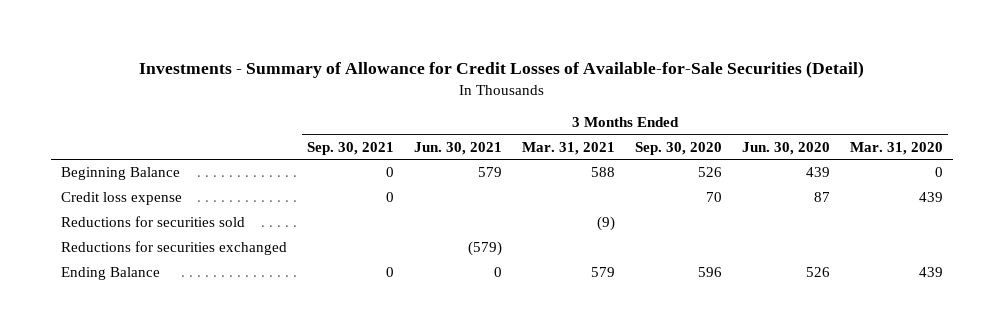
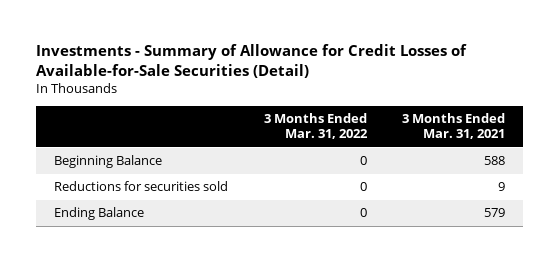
[306,141,394,155] Sep. 30, 2021 -> none
[413,141,502,155] Jun. 30, 2021 -> none
[635,141,723,155] Sep. 30, 2020 -> none
[742,141,831,155] Jun. 30, 2020 -> none
[850,141,944,155] Mar. 31, 2020 -> none
none -> [263,112,368,140] 3 Months Ended Mar. 31, 2022
[60,192,182,206] Credit loss expense -> none
[60,241,287,256] Reductions for securities exchanged -> none
[597,216,616,232] (9) -> [497,182,505,192] 9

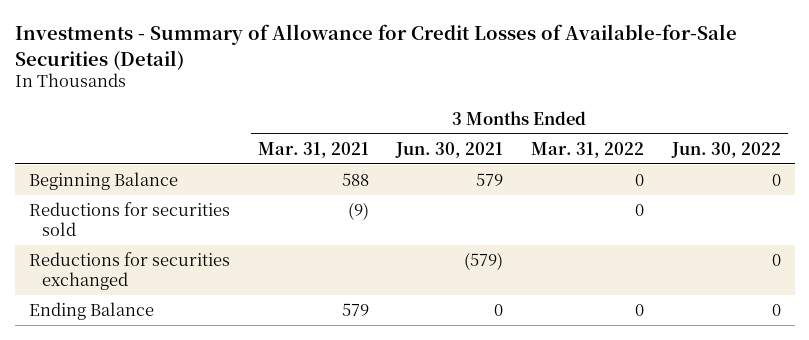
none -> [395,141,504,158] Jun. 30, 2021
none -> [670,141,781,158] Jun. 30, 2022
[497,182,505,192] 9 -> [347,201,369,220] (9)
none -> [28,251,230,290] Reductions for securities exchanged

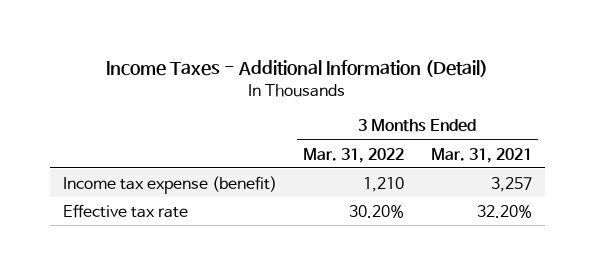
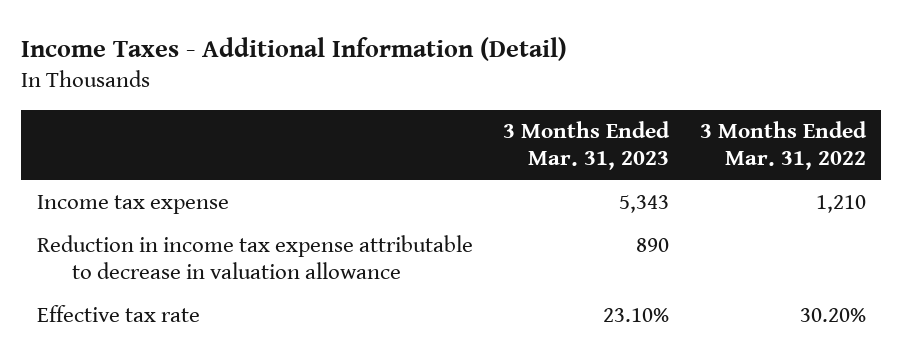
[430,147,532,163] Mar. 31, 2021 -> none
none -> [503,121,671,171] 3 Months Ended Mar. 31, 2023
[63,175,278,194] Income tax expense (benefit) -> [36,195,229,215] Income tax expense
none -> [36,235,473,280] Reduction in income tax expense attributable to decrease in valuation allowance

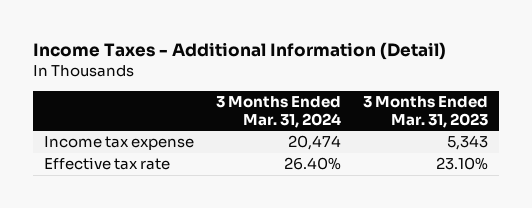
[699,121,867,171] 3 Months Ended Mar. 31, 2022 -> none
none -> [215,95,341,128] 3 Months Ended Mar. 31, 2024
[36,235,473,280] Reduction in income tax expense attributable to decrease in valuation allowance -> none

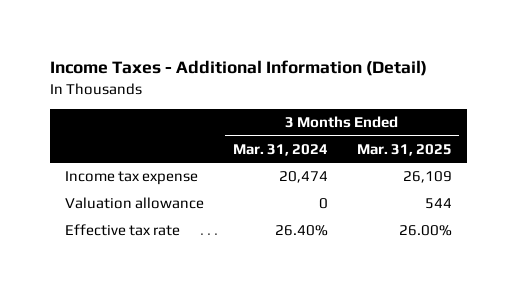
[363,95,489,128] 3 Months Ended Mar. 31, 2023 -> none
none -> [357,143,453,156] Mar. 31, 2025
none -> [64,197,204,210] Valuation allowance

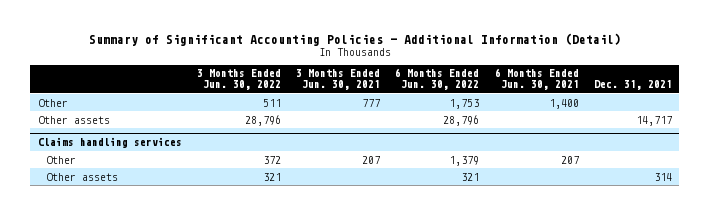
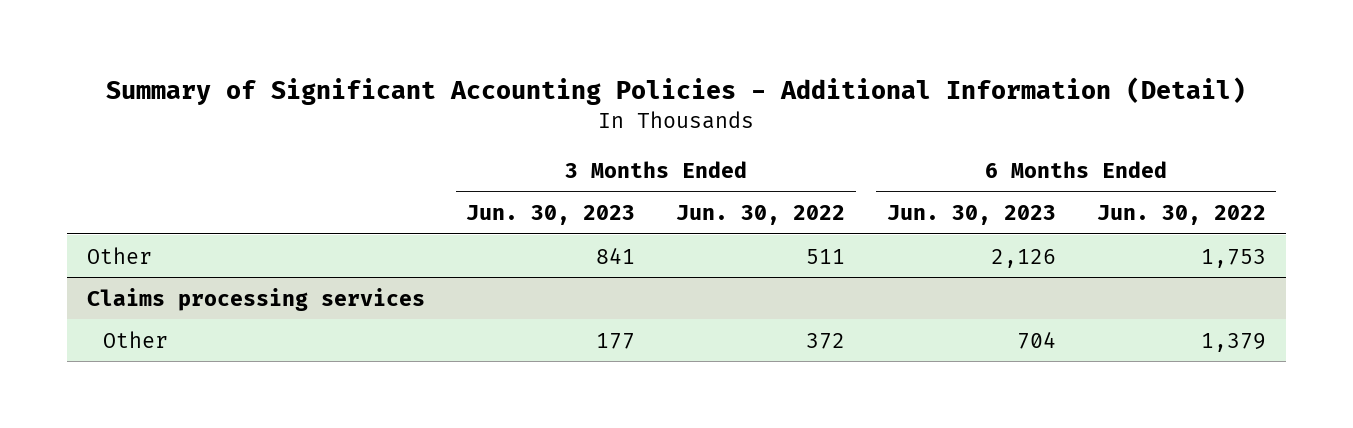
[296,69,381,90] 3 Months Ended Jun. 30, 2021 -> none
[494,68,579,90] 6 Months Ended Jun. 30, 2021 -> none
[593,79,672,90] Dec. 31, 2021 -> none
none -> [466,204,636,225] Jun. 30, 2023
none -> [886,204,1056,225] Jun. 30, 2023
[37,115,110,124] Other assets -> none
[37,137,182,149] Claims handling services -> [87,287,426,311] Claims processing services
[46,172,119,181] Other assets -> none

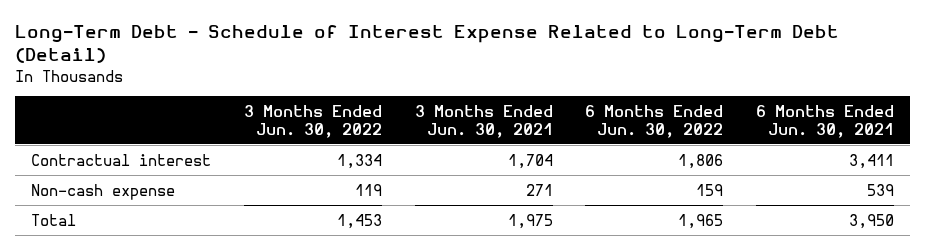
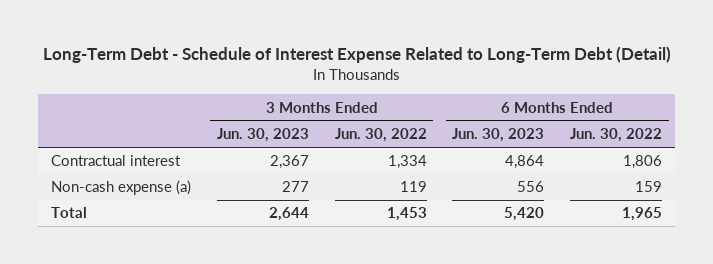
[414,104,553,138] 3 Months Ended Jun. 30, 2021 -> none
[756,104,895,138] 6 Months Ended Jun. 30, 2021 -> none
none -> [216,128,309,143] Jun. 30, 2023
none -> [452,128,545,143] Jun. 30, 2023
[31,183,176,200] Non-cash expense -> [50,180,191,196] Non-cash expense (a)

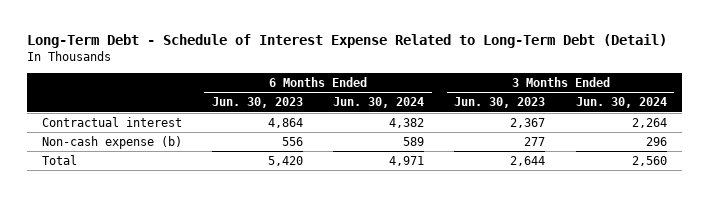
[334,128,427,143] Jun. 30, 2022 -> none
[570,128,663,143] Jun. 30, 2022 -> none
none -> [333,97,425,109] Jun. 30, 2024
none -> [575,97,667,109] Jun. 30, 2024
[50,180,191,196] Non-cash expense (a) -> [41,136,182,150] Non-cash expense (b)

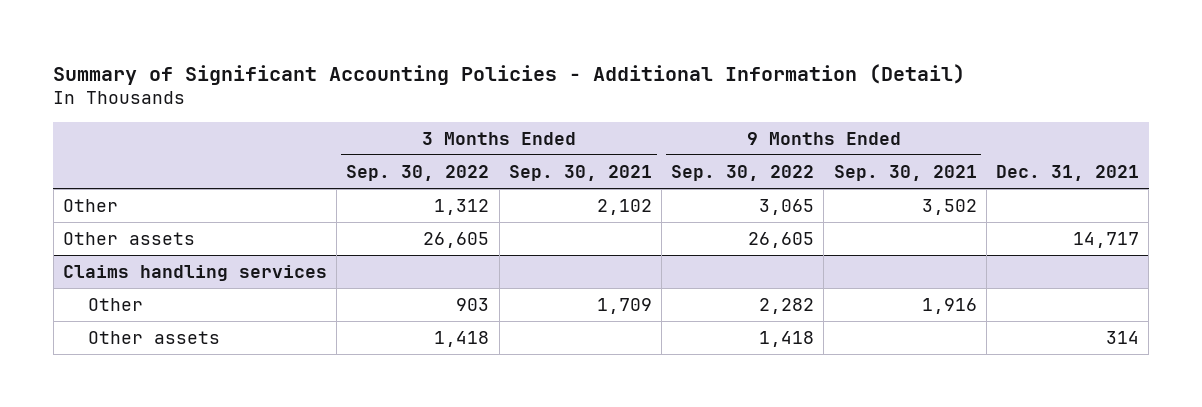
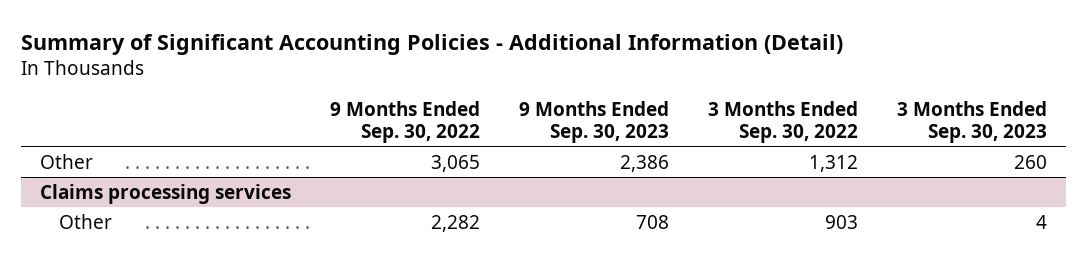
[508,164,652,181] Sep. 30, 2021 -> none
[833,164,977,181] Sep. 30, 2021 -> none
[995,164,1139,181] Dec. 31, 2021 -> none
none -> [518,100,669,144] 9 Months Ended Sep. 30, 2023
none -> [896,100,1047,144] 3 Months Ended Sep. 30, 2023
[62,232,195,246] Other assets -> none
[62,265,327,282] Claims handling services -> [39,183,291,204] Claims processing services
[87,331,220,345] Other assets -> none

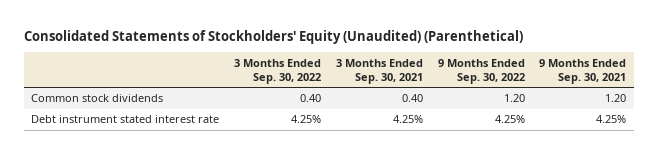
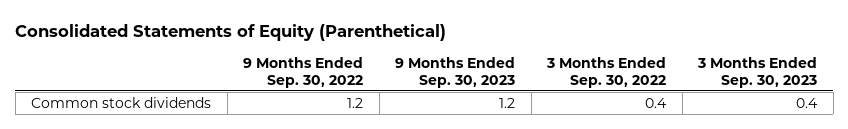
[23,30,523,45] Consolidated Statements of Stockholders' Equity (Unaudited) (Parenthetical) -> [15,24,447,42] Consolidated Statements of Equity (Parenthetical)
[335,58,423,84] 3 Months Ended Sep. 30, 2021 -> none
[539,58,627,84] 9 Months Ended Sep. 30, 2021 -> none
none -> [395,56,516,88] 9 Months Ended Sep. 30, 2023
none -> [697,56,818,88] 3 Months Ended Sep. 30, 2023
[31,115,220,124] Debt instrument stated interest rate -> none
[300,94,322,103] 0.40 -> [645,97,668,108] 0.4
[503,94,525,103] 1.20 -> [347,97,364,108] 1.2

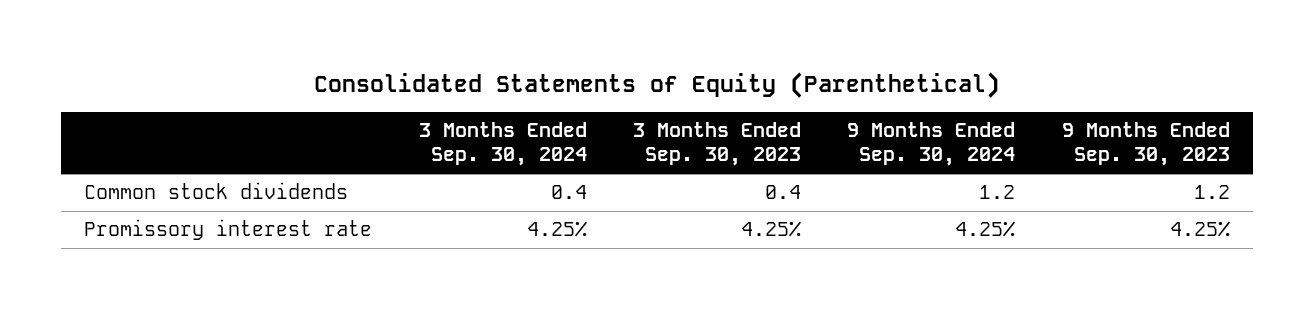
[243,56,364,88] 9 Months Ended Sep. 30, 2022 -> none
[546,56,667,88] 3 Months Ended Sep. 30, 2022 -> none
none -> [418,121,587,167] 3 Months Ended Sep. 30, 2024
none -> [847,121,1016,167] 9 Months Ended Sep. 30, 2024
none -> [84,219,373,241] Promissory interest rate

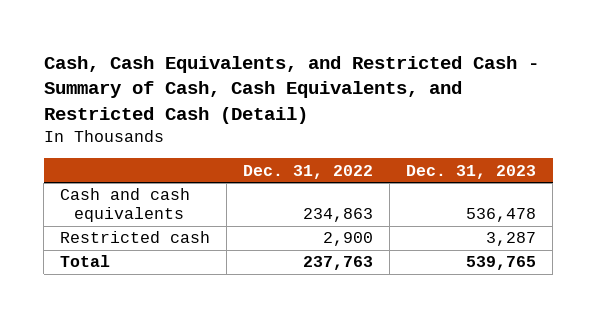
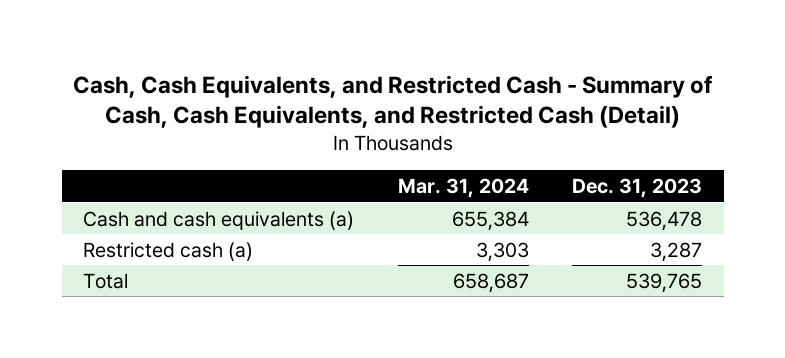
[243,164,374,179] Dec. 31, 2022 -> none
none -> [397,178,529,199] Mar. 31, 2024
[60,188,191,223] Cash and cash equivalents -> [83,210,355,230] Cash and cash equivalents (a)
[60,231,211,244] Restricted cash -> [83,241,254,261] Restricted cash (a)

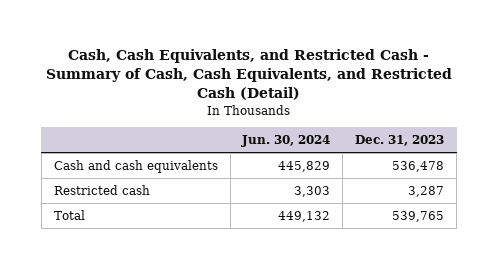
[397,178,529,199] Mar. 31, 2024 -> none
none -> [241,135,331,148] Jun. 30, 2024
[83,210,355,230] Cash and cash equivalents (a) -> [53,160,218,174] Cash and cash equivalents
[83,241,254,261] Restricted cash (a) -> [53,185,150,196] Restricted cash

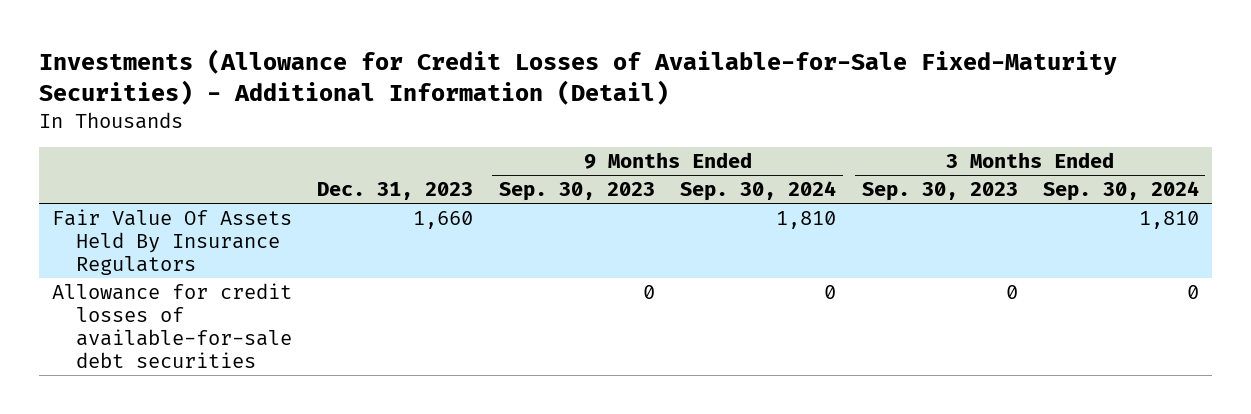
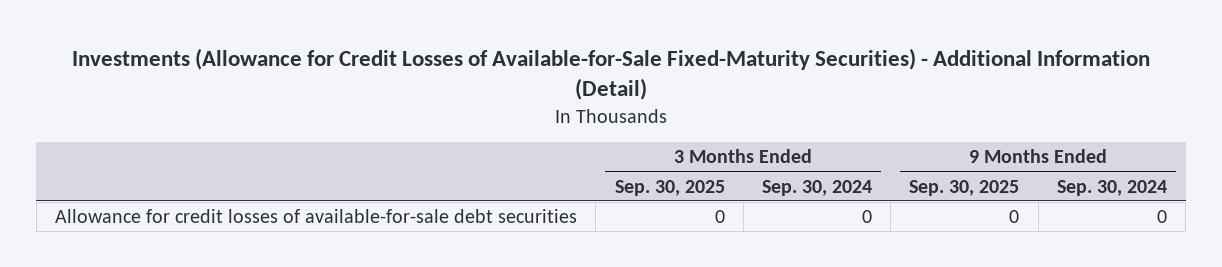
[317,182,474,201] Dec. 31, 2023 -> none
[498,182,655,202] Sep. 30, 2023 -> none
[861,182,1018,202] Sep. 30, 2023 -> none
none -> [614,179,725,196] Sep. 30, 2025
none -> [909,179,1020,196] Sep. 30, 2025
[51,208,292,275] Fair Value Of Assets Held By Insurance Regulators -> none

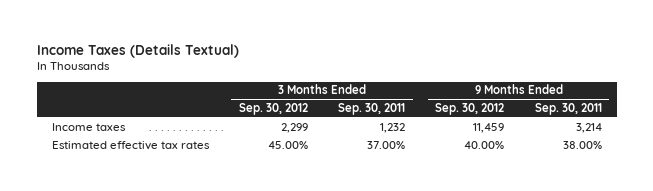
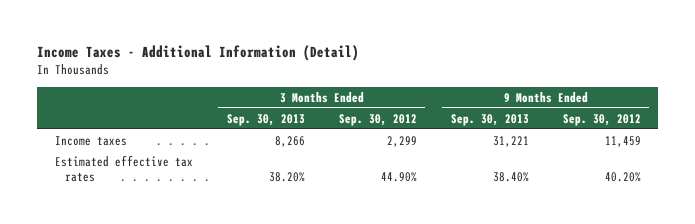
[36,43,239,58] Income Taxes (Details Textual) -> [37,45,360,62] Income Taxes - Additional Information (Detail)
[338,103,406,116] Sep. 30, 2011 -> none
[534,103,602,116] Sep. 30, 2011 -> none
none -> [226,113,305,126] Sep. 30, 2013
none -> [450,113,529,126] Sep. 30, 2013
[267,140,308,149] 45.00% -> [380,171,417,182] 44.90%
[464,140,505,149] 40.00% -> [604,171,641,182] 40.20%

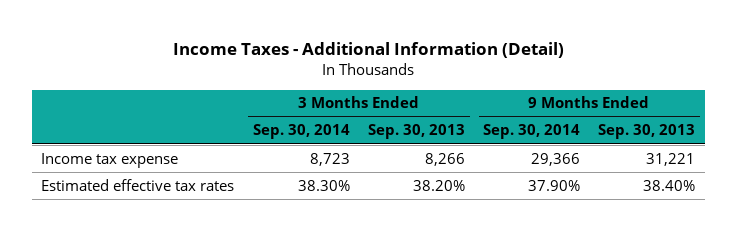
[338,113,417,126] Sep. 30, 2012 -> none
[562,113,641,126] Sep. 30, 2012 -> none
none -> [252,124,350,140] Sep. 30, 2014
none -> [483,124,581,140] Sep. 30, 2014
[54,135,127,146] Income taxes -> [41,152,179,168] Income tax expense

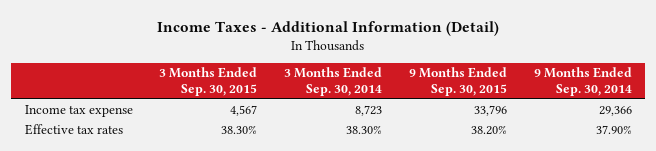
[367,124,465,140] Sep. 30, 2013 -> none
[598,124,696,140] Sep. 30, 2013 -> none
none -> [159,67,258,97] 3 Months Ended Sep. 30, 2015
none -> [409,67,508,97] 9 Months Ended Sep. 30, 2015
[41,178,235,191] Estimated effective tax rates -> [24,124,123,136] Effective tax rates

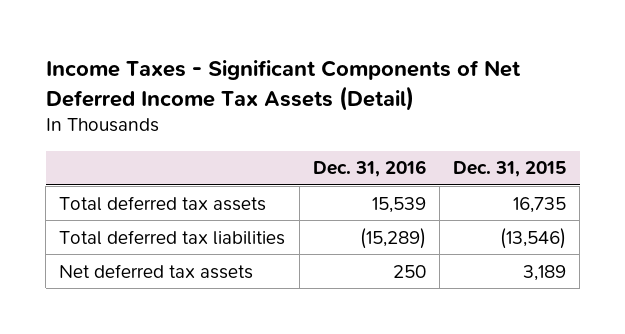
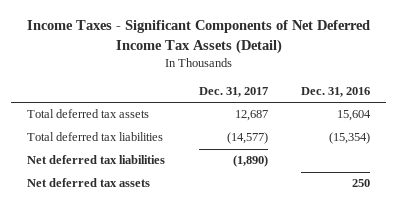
[452,161,566,178] Dec. 31, 2015 -> none
none -> [198,87,268,98] Dec. 31, 2017
[371,196,426,213] 15,539 -> [336,110,371,122] 15,604
[359,227,426,249] (15,289) -> [328,132,370,145] (15,354)
none -> [27,155,166,165] Net deferred tax liabilities

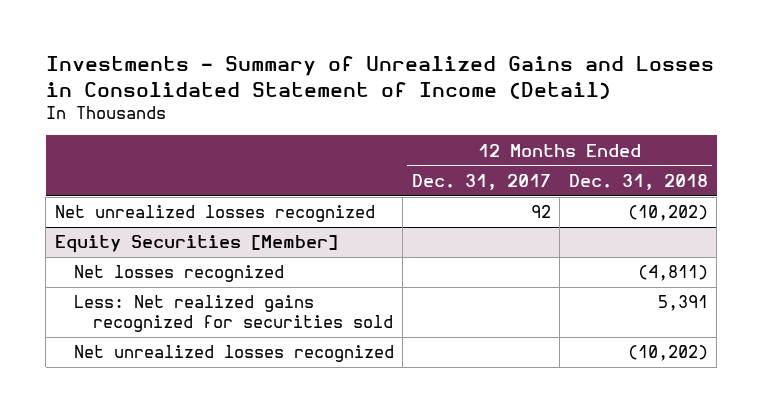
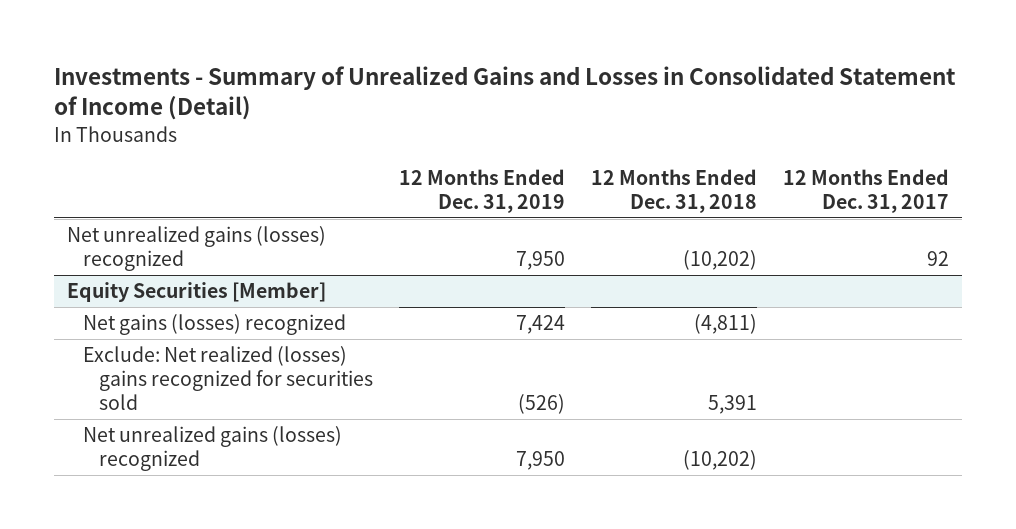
none -> [398,168,565,213] 12 Months Ended Dec. 31, 2019
[54,205,375,223] Net unrealized losses recognized -> [67,226,327,272] Net unrealized gains (losses) recognized
[73,265,284,283] Net losses recognized -> [83,314,347,336] Net gains (losses) recognized
[73,295,394,332] Less: Net realized gains recognized for securities sold -> [83,346,374,410] Exclude: Net realized (losses) gains recognized for securities sold
[73,345,394,363] Net unrealized losses recognized -> [83,426,343,472] Net unrealized gains (losses) recognized

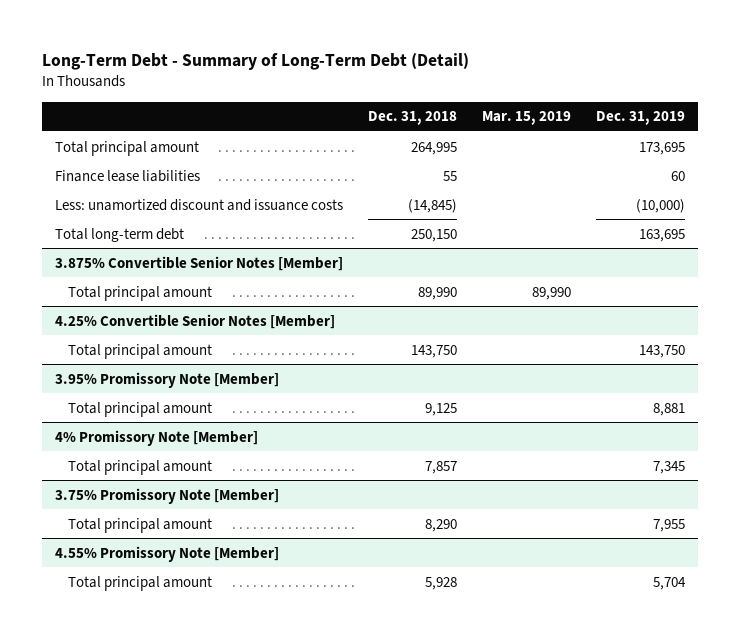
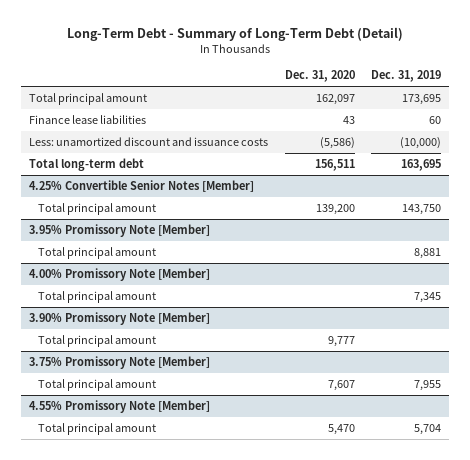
[367,111,457,126] Dec. 31, 2018 -> none
[481,111,571,126] Mar. 15, 2019 -> none
none -> [284,70,355,83] Dec. 31, 2020
[54,255,343,271] 3.875% Convertible Senior Notes [Member] -> none
[67,285,212,301] Total principal amount -> none
[54,429,258,446] 4% Promissory Note [Member] -> [28,268,210,282] 4.00% Promissory Note [Member]
none -> [28,312,210,326] 3.90% Promissory Note [Member]
none -> [37,335,156,348] Total principal amount

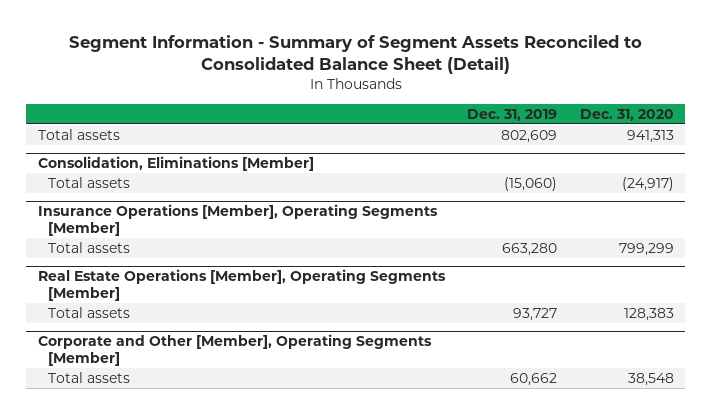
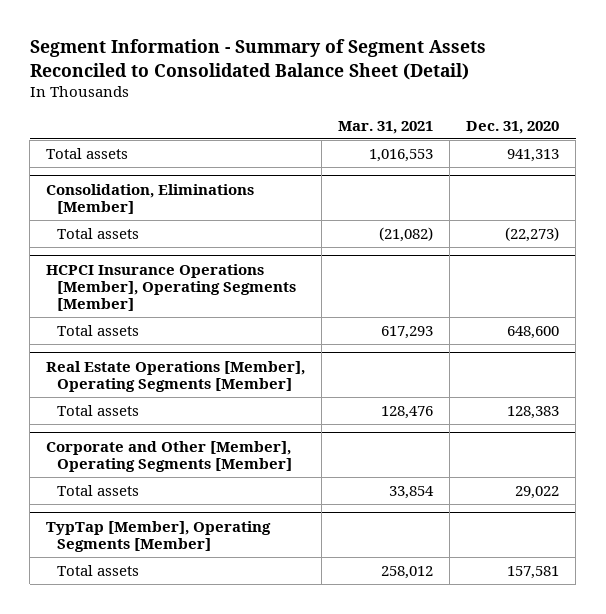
[467,108,558,121] Dec. 31, 2019 -> none
none -> [338,120,434,134] Mar. 31, 2021
[622,177,675,192] (24,917) -> [505,226,560,242] (22,273)
[37,204,438,236] Insurance Operations [Member], Operating Segments [Member] -> [46,263,297,312] HCPCI Insurance Operations [Member], Operating Segments [Member]
[619,243,675,257] 799,299 -> [507,325,560,339] 648,600
[628,373,675,387] 38,548 -> [515,485,560,499] 29,022
none -> [46,520,272,552] TypTap [Member], Operating Segments [Member]
none -> [57,564,140,576] Total assets

